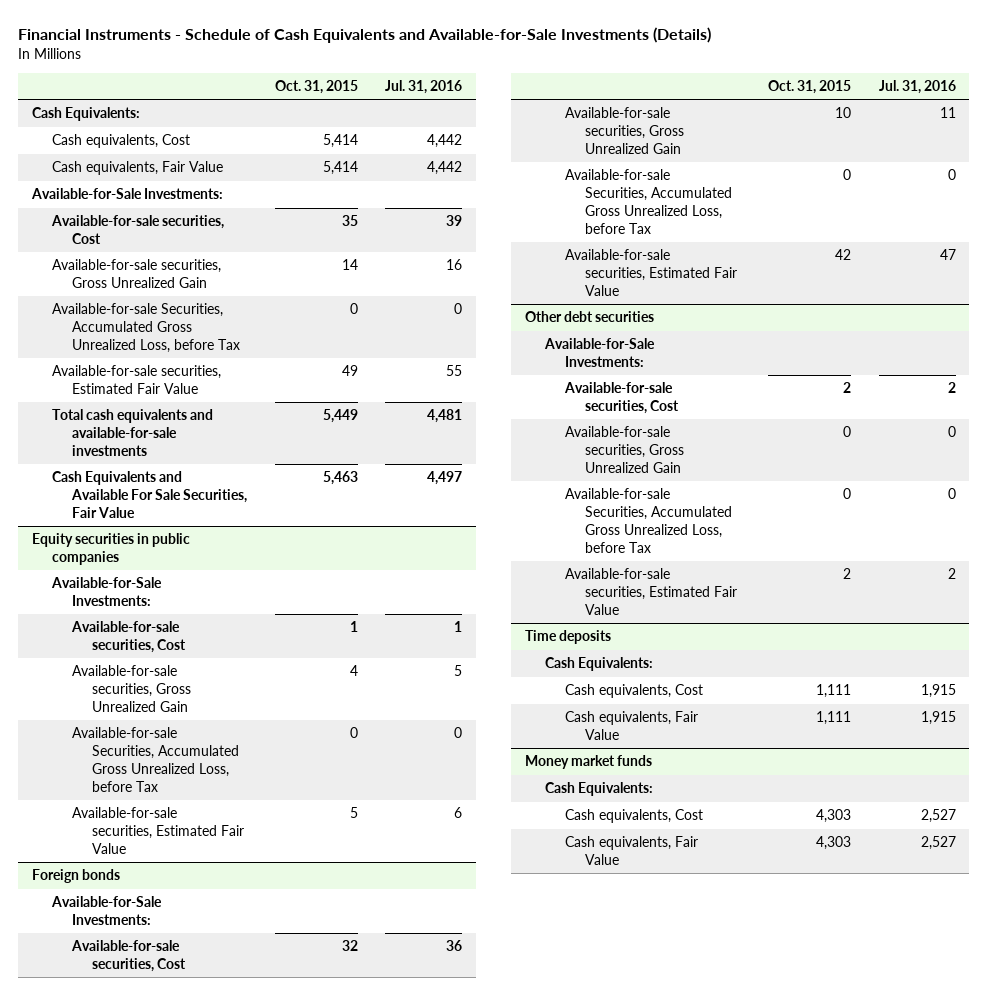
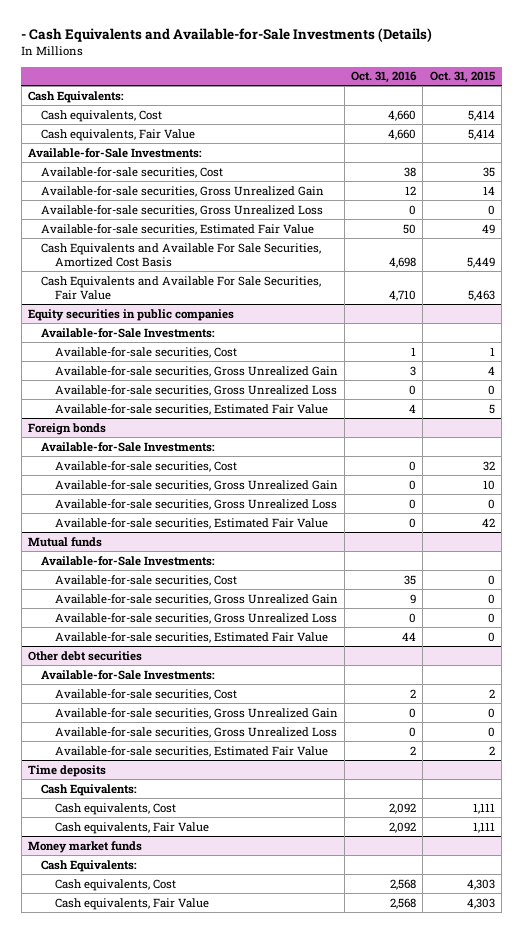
[18,26,712,43] Financial Instruments - Schedule of Cash Equivalents and Available-for-Sale Investments (Details) -> [21,28,433,43] - Cash Equivalents and Available-for-Sale Investments (Details)
[385,80,463,95] Jul. 31, 2016 -> none
none -> [351,71,418,84] Oct. 31, 2016
[52,303,241,353] Available-for-sale Securities, Accumulated Gross Unrealized Loss, before Tax -> [41,204,324,216] Available-for-sale securities, Gross Unrealized Loss
[52,409,214,456] Total cash equivalents and available-for-sale investments -> [41,242,322,267] Cash Equivalents and Available For Sale Securities, Amortized Cost Basis
[72,727,240,792] Available-for-sale Securities, Accumulated Gross Unrealized Loss, before Tax -> [54,384,337,396] Available-for-sale securities, Gross Unrealized Loss
[565,169,733,234] Available-for-sale Securities, Accumulated Gross Unrealized Loss, before Tax -> [54,498,337,510] Available-for-sale securities, Gross Unrealized Loss
none -> [27,536,102,547] Mutual funds
none -> [41,555,216,566] Available-for-Sale Investments:
none -> [54,574,237,586] Available-for-sale securities, Cost
none -> [54,593,338,605] Available-for-sale securities, Gross Unrealized Gain
none -> [54,612,337,624] Available-for-sale securities, Gross Unrealized Loss
none -> [54,631,328,643] Available-for-sale securities, Estimated Fair Value
[565,488,733,553] Available-for-sale Securities, Accumulated Gross Unrealized Loss, before Tax -> [54,726,337,738] Available-for-sale securities, Gross Unrealized Loss

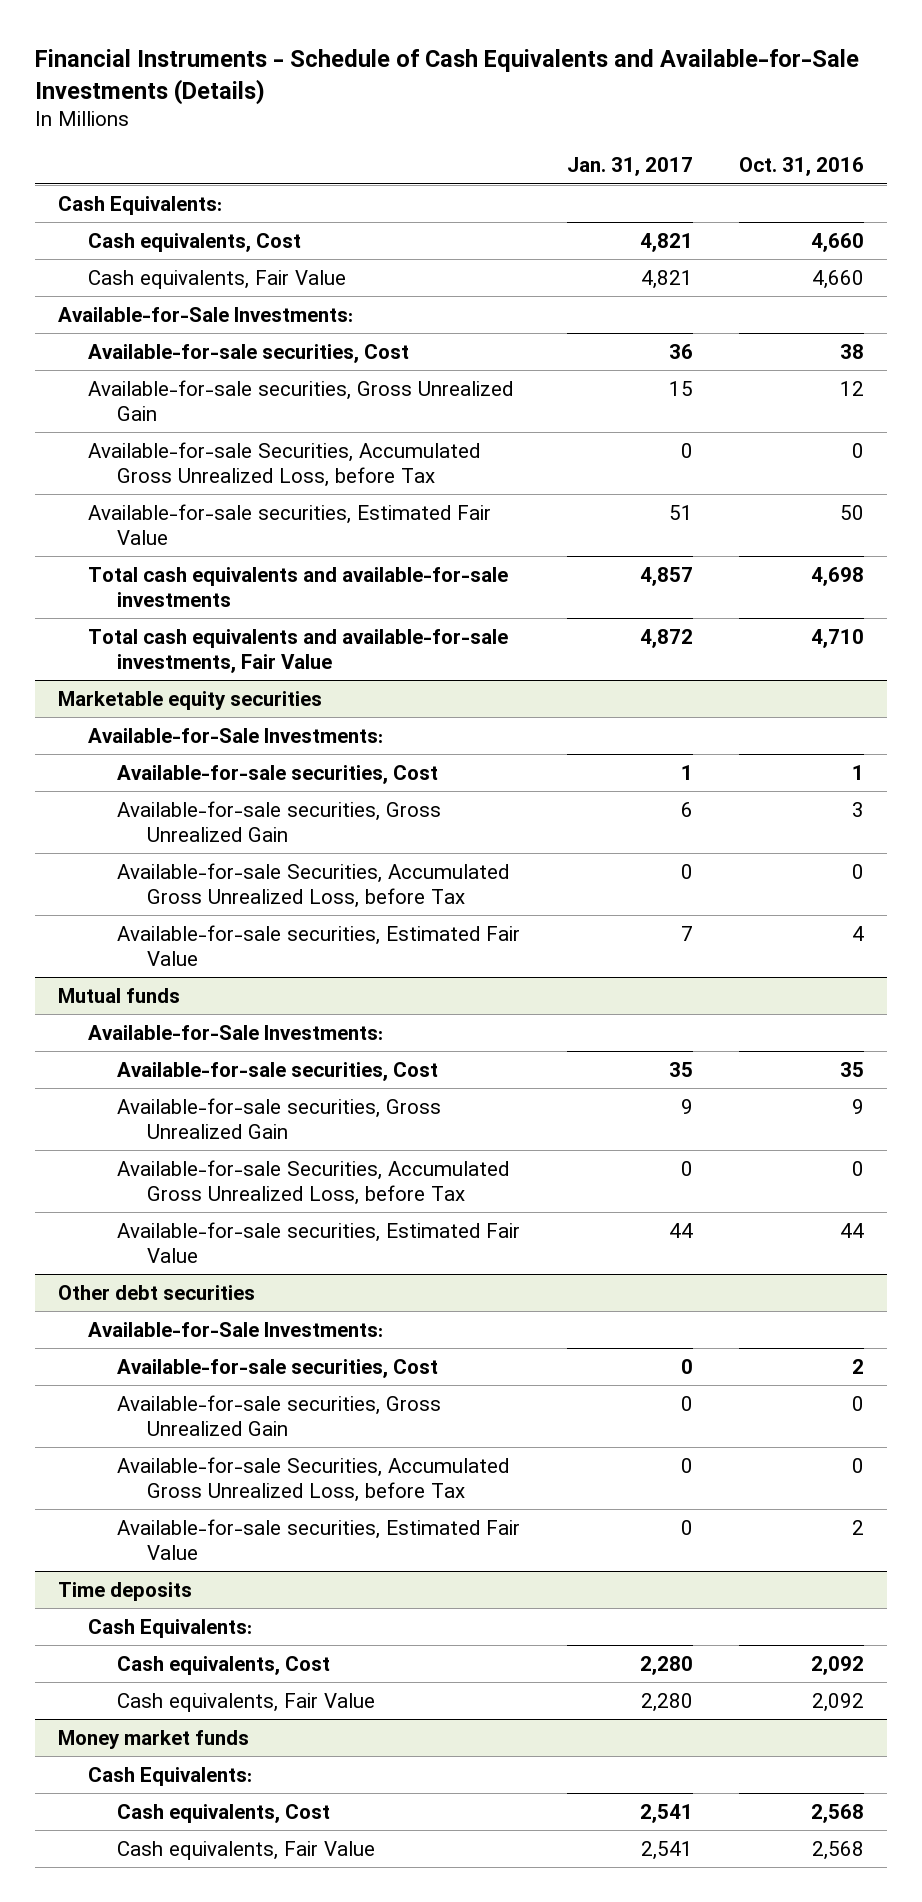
[21,28,433,43] - Cash Equivalents and Available-for-Sale Investments (Details) -> [35,48,860,105] Financial Instruments - Schedule of Cash Equivalents and Available-for-Sale Investments (Details)
[429,71,495,84] Oct. 31, 2015 -> none
none -> [566,157,693,177] Jan. 31, 2017
[41,204,324,216] Available-for-sale securities, Gross Unrealized Loss -> [87,441,480,487] Available-for-sale Securities, Accumulated Gross Unrealized Loss, before Tax
[27,308,234,321] Equity securities in public companies -> none
[41,242,322,267] Cash Equivalents and Available For Sale Securities, Amortized Cost Basis -> [87,566,508,607] Total cash equivalents and available-for-sale investments
[41,275,322,300] Cash Equivalents and Available For Sale Securities, Fair Value -> [87,628,508,673] Total cash equivalents and available-for-sale investments, Fair Value
none -> [58,690,323,710] Marketable equity securities
[54,384,337,396] Available-for-sale securities, Gross Unrealized Loss -> [117,862,510,908] Available-for-sale Securities, Accumulated Gross Unrealized Loss, before Tax
[27,422,106,435] Foreign bonds -> none
[41,441,216,452] Available-for-Sale Investments: -> none
[54,460,237,472] Available-for-sale securities, Cost -> none
[54,479,338,491] Available-for-sale securities, Gross Unrealized Gain -> none
[54,498,337,510] Available-for-sale securities, Gross Unrealized Loss -> none
[54,517,328,529] Available-for-sale securities, Estimated Fair Value -> none
[54,612,337,624] Available-for-sale securities, Gross Unrealized Loss -> [117,1159,510,1205] Available-for-sale Securities, Accumulated Gross Unrealized Loss, before Tax
[54,726,337,738] Available-for-sale securities, Gross Unrealized Loss -> [117,1456,510,1502] Available-for-sale Securities, Accumulated Gross Unrealized Loss, before Tax

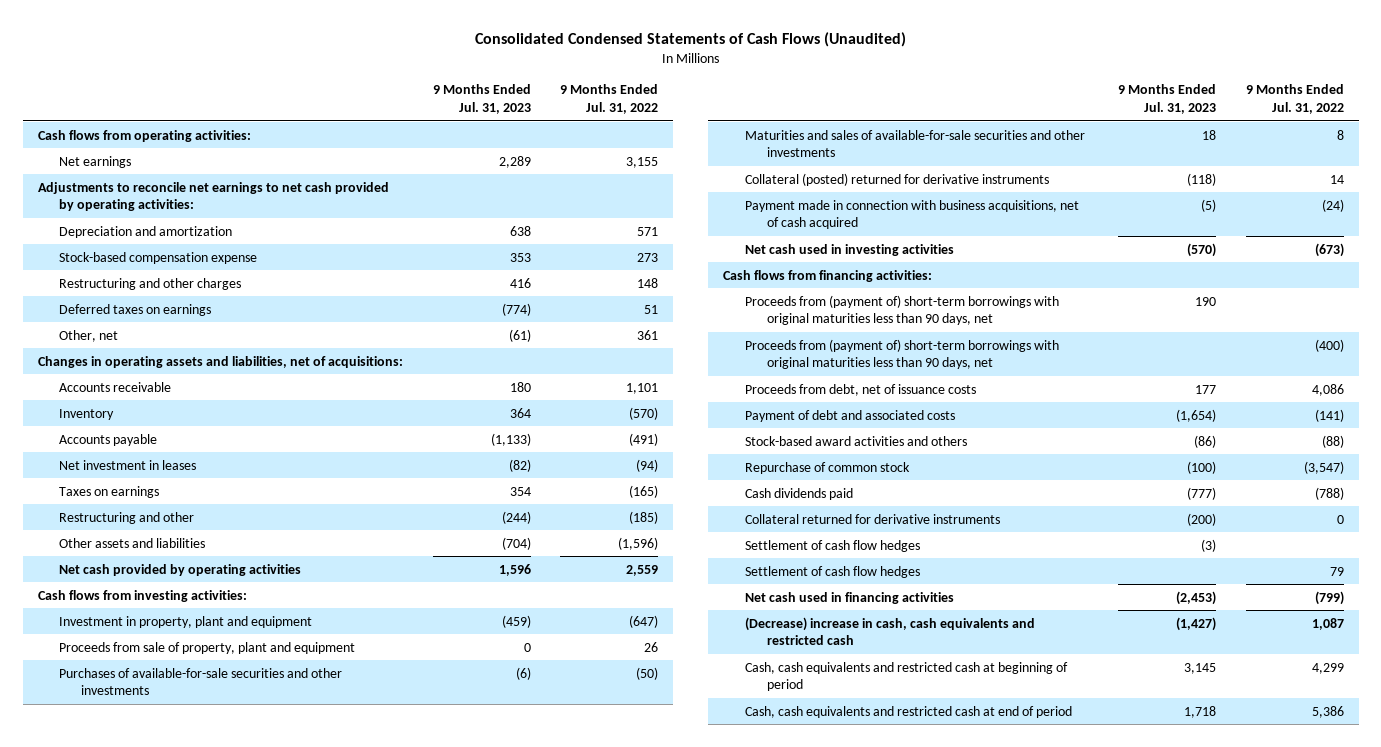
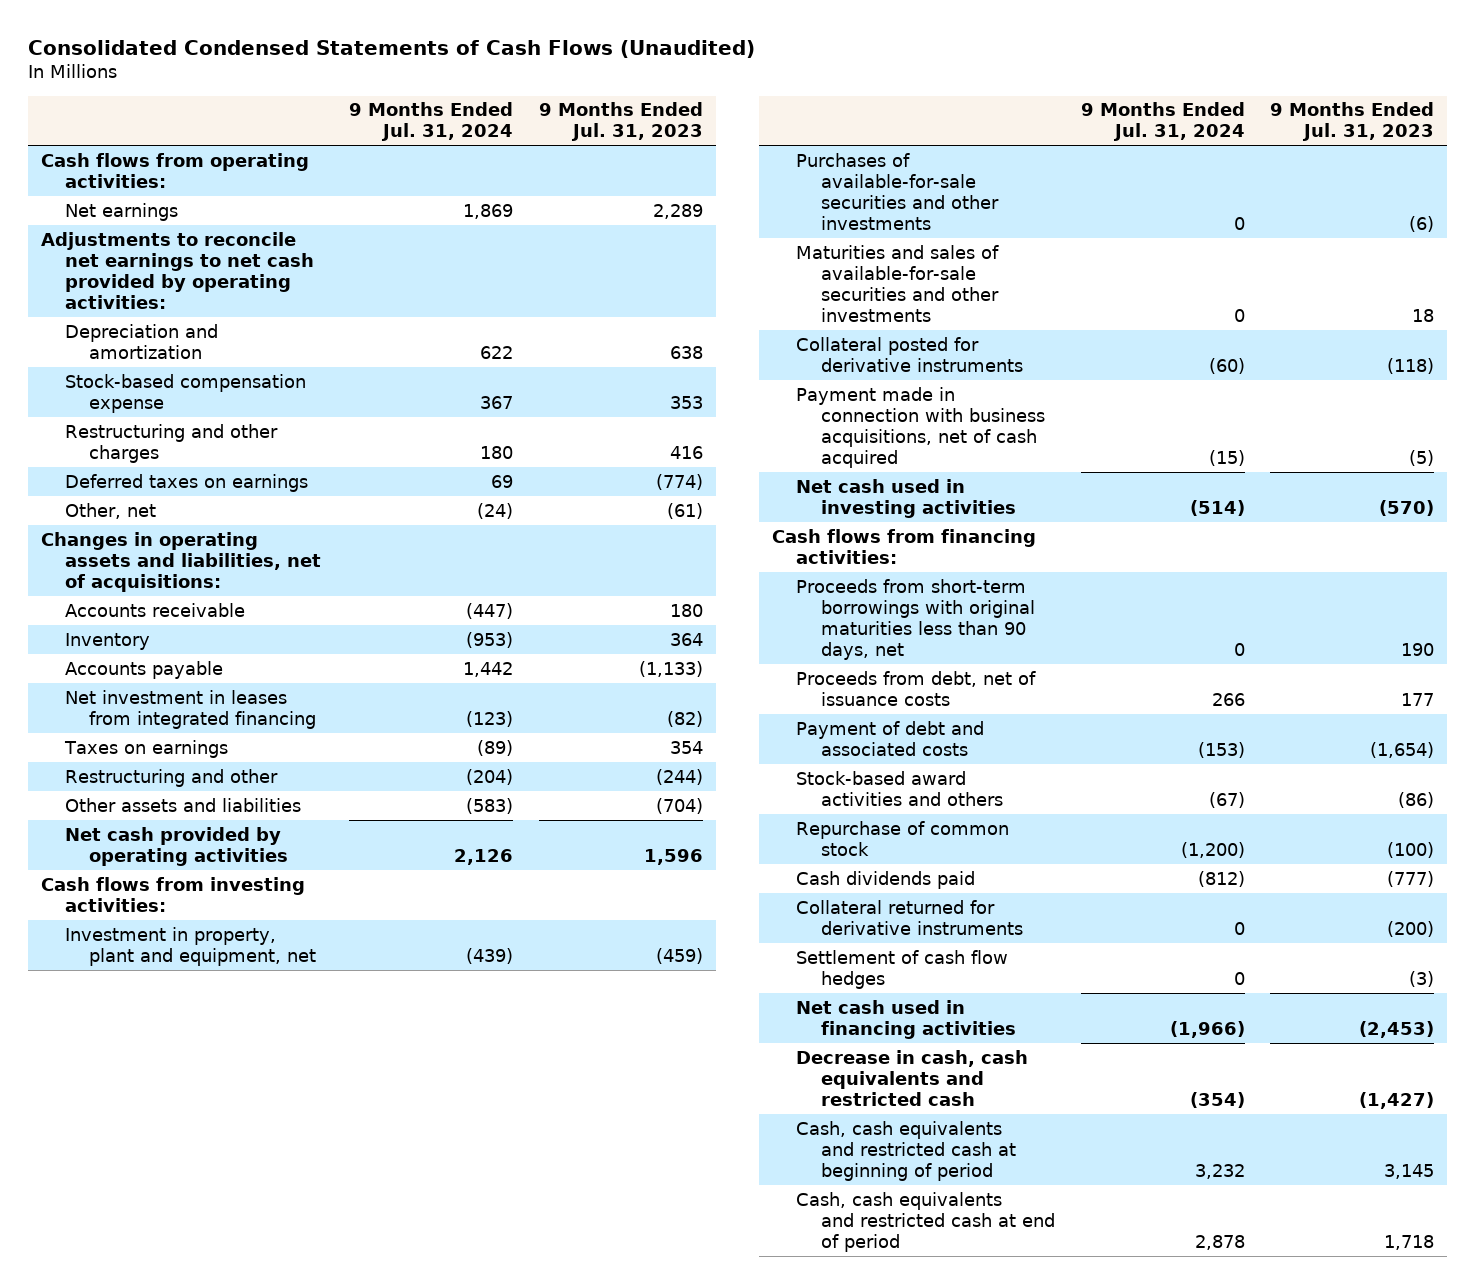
[560,84,659,115] 9 Months Ended Jul. 31, 2022 -> none
none -> [349,102,514,142] 9 Months Ended Jul. 31, 2024
[59,459,197,470] Net investment in leases -> [65,689,317,729] Net investment in leases from integrated financing
[59,641,356,654] Proceeds from sale of property, plant and equipment -> none
[59,615,313,628] Investment in property, plant and equipment -> [65,926,317,966] Investment in property, plant and equipment, net
[744,172,1049,186] Collateral (posted) returned for derivative instruments -> [796,336,1023,372] Collateral posted for derivative instruments
[744,338,1059,370] Proceeds from (payment of) short-term borrowings with original maturities less than 90 days, net -> none
[744,294,1059,326] Proceeds from (payment of) short-term borrowings with original maturities less than 90 days, net -> [796,578,1035,660] Proceeds from short-term borrowings with original maturities less than 90 days, net
[744,565,920,578] Settlement of cash flow hedges -> none
[744,616,1035,646] (Decrease) increase in cash, cash equivalents and restricted cash -> [796,1049,1029,1106] Decrease in cash, cash equivalents and restricted cash

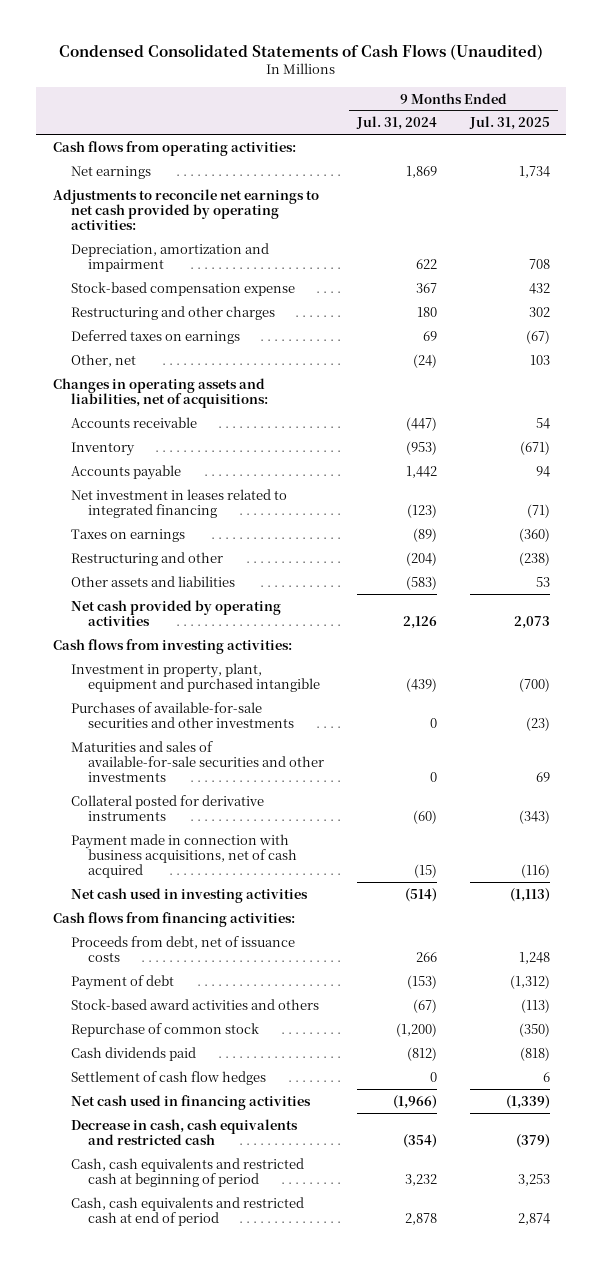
[27,39,755,58] Consolidated Condensed Statements of Cash Flows (Unaudited) -> [59,43,544,60] Condensed Consolidated Statements of Cash Flows (Unaudited)
[539,102,704,142] 9 Months Ended Jul. 31, 2023 -> none
none -> [469,116,551,131] Jul. 31, 2025
[65,323,219,359] Depreciation and amortization -> [70,242,269,272] Depreciation, amortization and impairment
[65,689,317,729] Net investment in leases from integrated financing -> [70,488,287,518] Net investment in leases related to integrated financing
[65,926,317,966] Investment in property, plant and equipment, net -> [70,662,321,692] Investment in property, plant, equipment and purchased intangible
[796,578,1035,660] Proceeds from short-term borrowings with original maturities less than 90 days, net -> none
[796,720,985,756] Payment of debt and associated costs -> [70,974,174,990] Payment of debt
[796,899,1023,935] Collateral returned for derivative instruments -> none

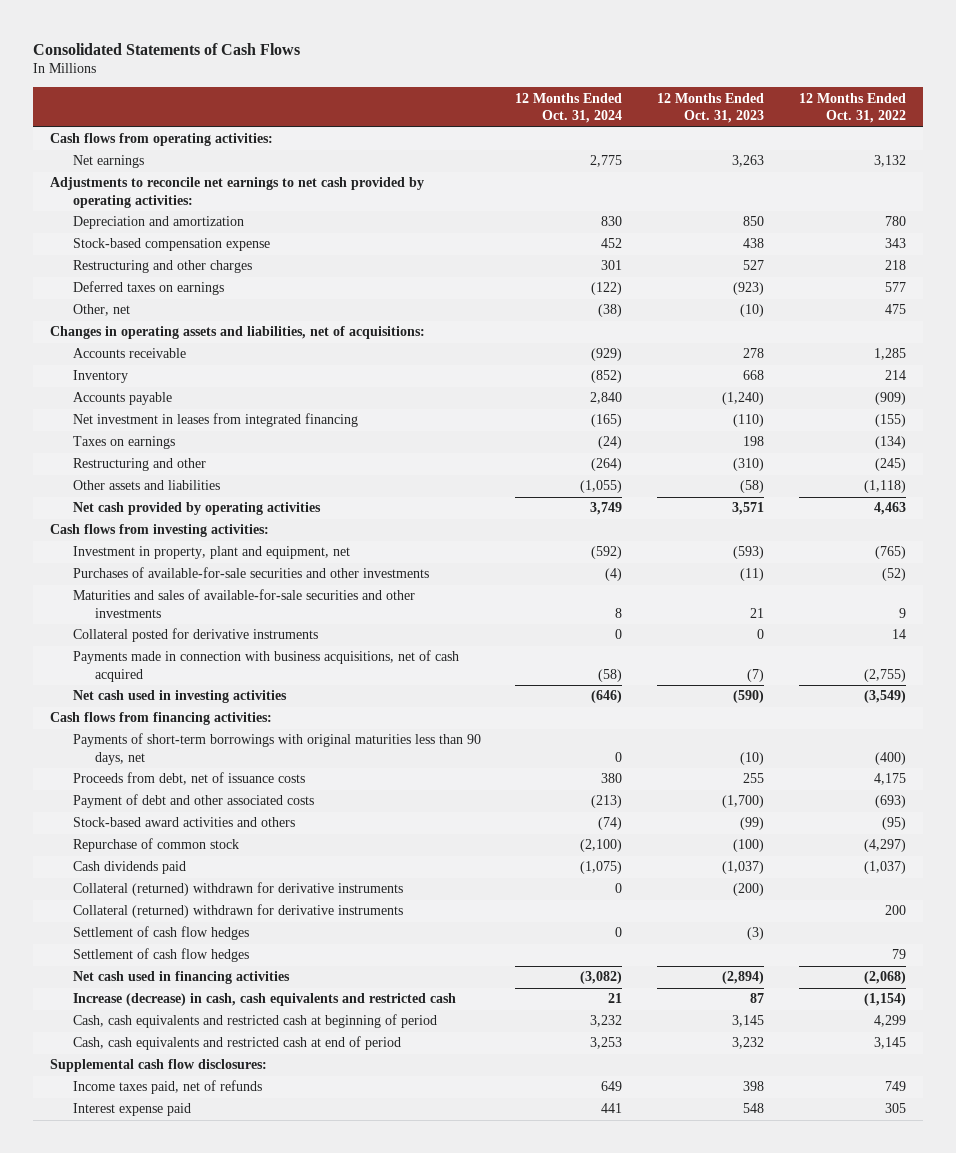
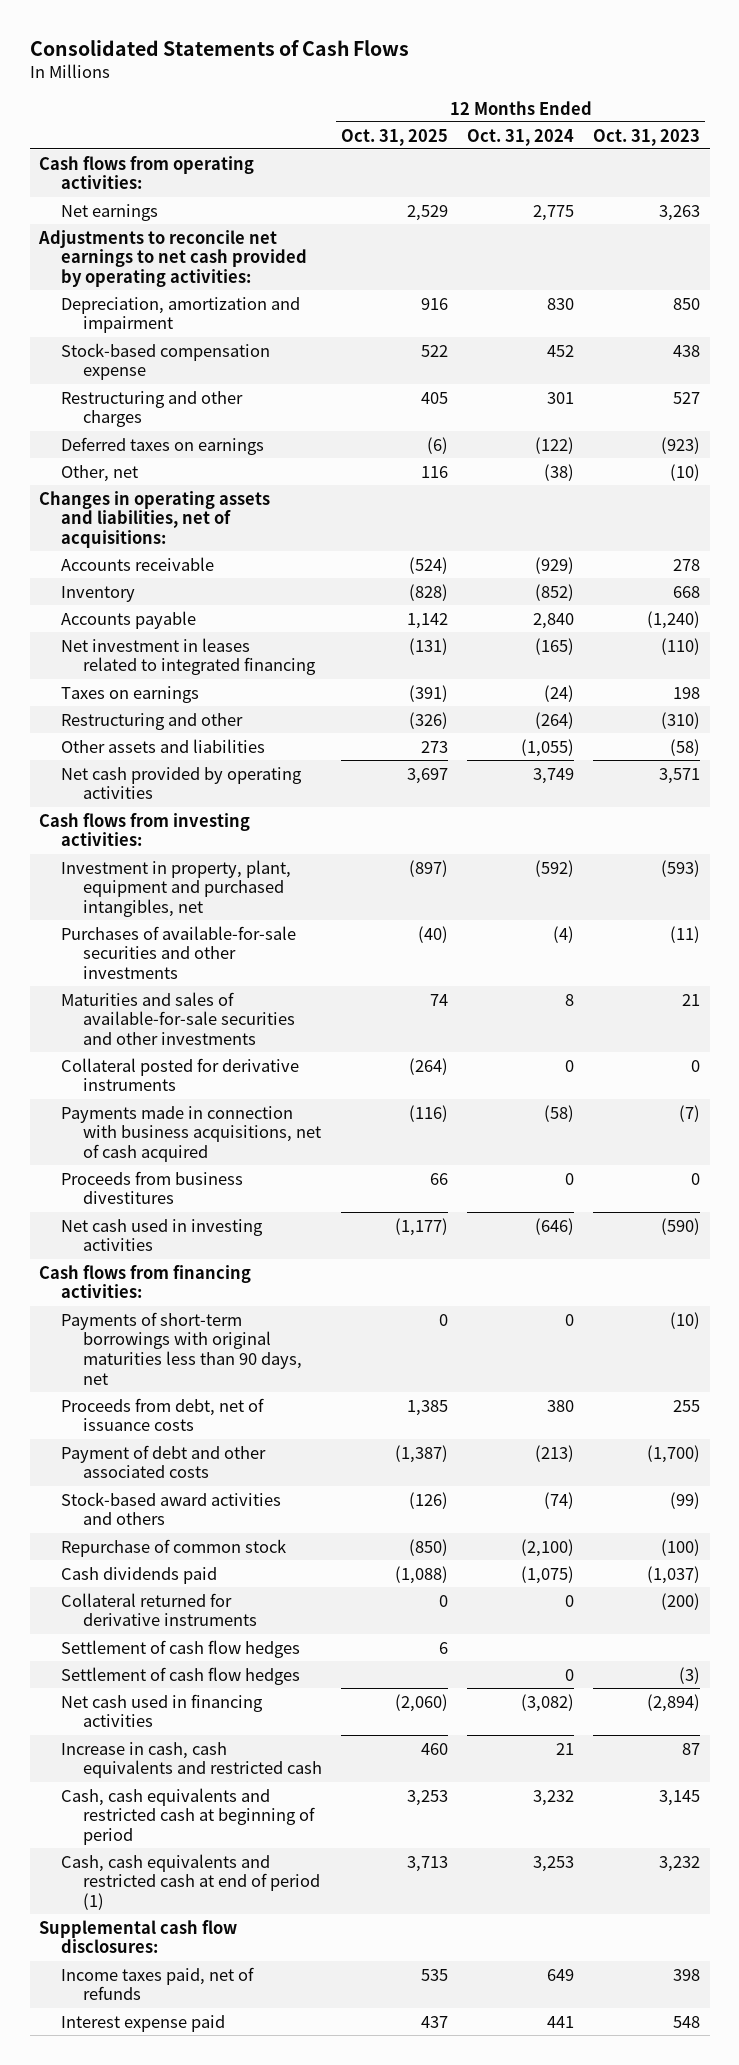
[798,92,906,124] 12 Months Ended Oct. 31, 2022 -> none
none -> [340,128,448,146] Oct. 31, 2025
[72,216,244,230] Depreciation and amortization -> [61,296,301,334] Depreciation, amortization and impairment
[72,413,358,428] Net investment in leases from integrated financing -> [61,637,316,676] Net investment in leases related to integrated financing
[72,546,350,560] Investment in property, plant and equipment, net -> [61,859,292,918] Investment in property, plant, equipment and purchased intangibles, net
none -> [61,1170,244,1205] Proceeds from business divestitures
[72,904,403,919] Collateral (returned) withdrawn for derivative instruments -> none
[72,882,403,897] Collateral (returned) withdrawn for derivative instruments -> [61,1592,257,1627] Collateral returned for derivative instruments
[72,926,249,941] Settlement of cash flow hedges -> [61,1666,301,1685] Settlement of cash flow hedges
[72,993,456,1007] Increase (decrease) in cash, cash equivalents and restricted cash -> [61,1741,322,1779] Increase in cash, cash equivalents and restricted cash
[72,1036,401,1051] Cash, cash equivalents and restricted cash at end of period -> [61,1853,320,1911] Cash, cash equivalents and restricted cash at end of period (1)

